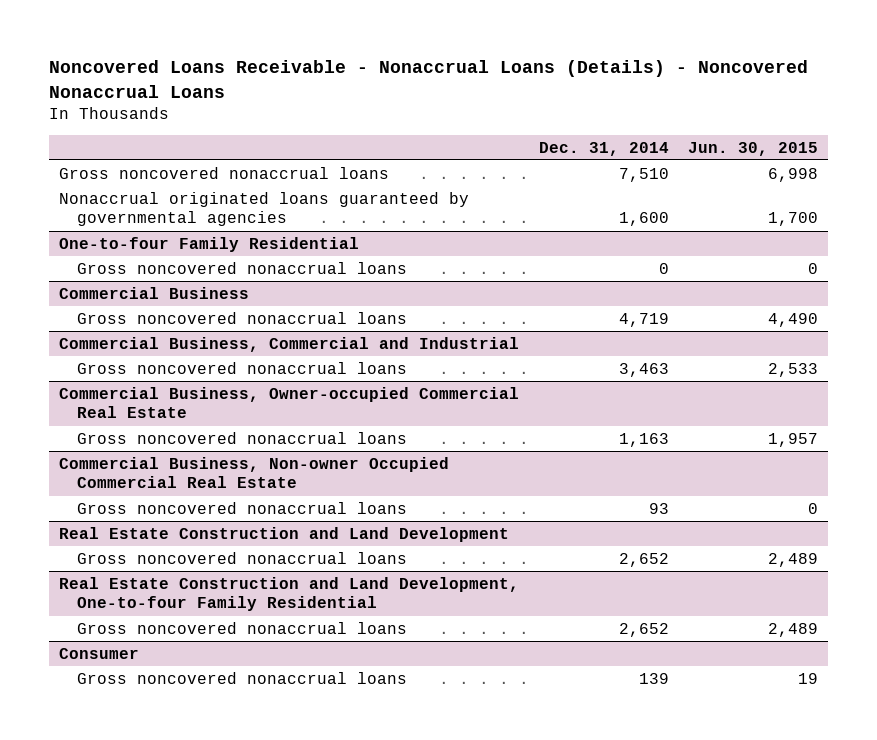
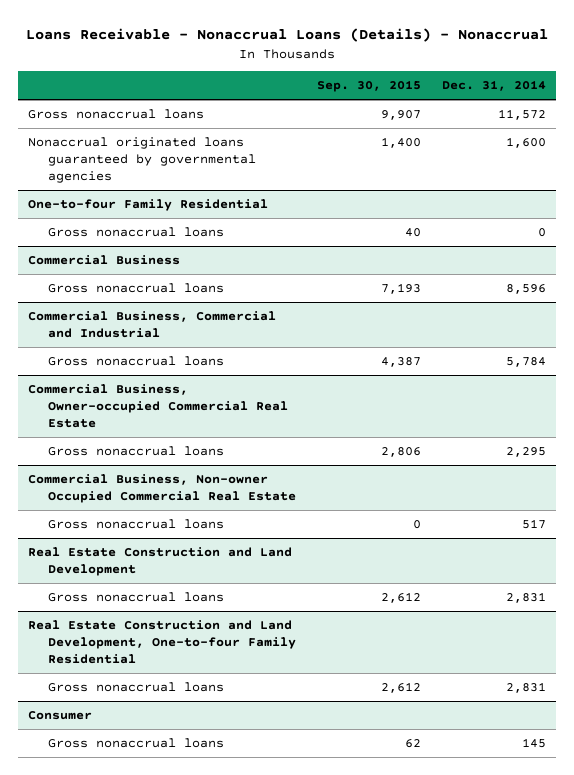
[48,60,808,98] Noncovered Loans Receivable - Nonaccrual Loans (Details) - Noncovered Nonaccrual Loans -> [26,28,549,43] Loans Receivable - Nonaccrual Loans (Details) - Nonaccrual
[688,141,819,156] Jun. 30, 2015 -> none
none -> [316,80,421,93] Sep. 30, 2015
[58,166,389,179] Gross noncovered nonaccrual loans -> [28,108,205,119] Gross nonaccrual loans
[618,167,669,182] 7,510 -> [497,108,546,120] 11,572
[76,261,407,274] Gross noncovered nonaccrual loans -> [48,226,225,237] Gross nonaccrual loans
[76,311,407,324] Gross noncovered nonaccrual loans -> [48,282,225,293] Gross nonaccrual loans
[618,312,669,327] 4,719 -> [505,283,546,294] 8,596
[76,361,407,374] Gross noncovered nonaccrual loans -> [48,355,225,366] Gross nonaccrual loans
[618,362,669,377] 3,463 -> [505,356,546,367] 5,784
[76,431,407,444] Gross noncovered nonaccrual loans -> [48,445,225,456] Gross nonaccrual loans
[618,432,669,447] 1,163 -> [505,446,546,457] 2,295
[76,501,407,514] Gross noncovered nonaccrual loans -> [48,518,225,529] Gross nonaccrual loans
[648,502,669,514] 93 -> [521,518,546,529] 517
[76,551,407,564] Gross noncovered nonaccrual loans -> [48,591,225,602] Gross nonaccrual loans
[618,552,669,567] 2,652 -> [505,591,546,603] 2,831
[76,621,407,634] Gross noncovered nonaccrual loans -> [48,681,225,692] Gross nonaccrual loans
[618,622,669,637] 2,652 -> [505,681,546,693] 2,831
[76,671,407,684] Gross noncovered nonaccrual loans -> [48,737,225,748] Gross nonaccrual loans
[638,672,669,684] 139 -> [521,737,546,748] 145

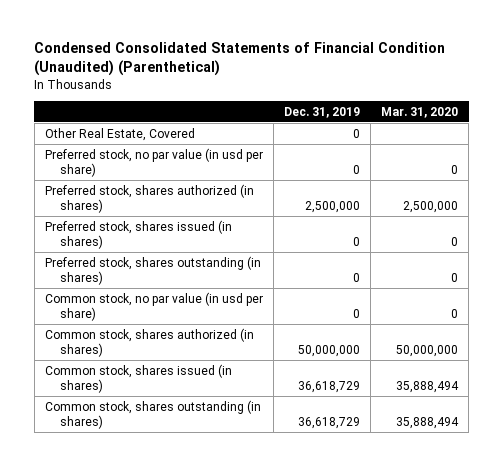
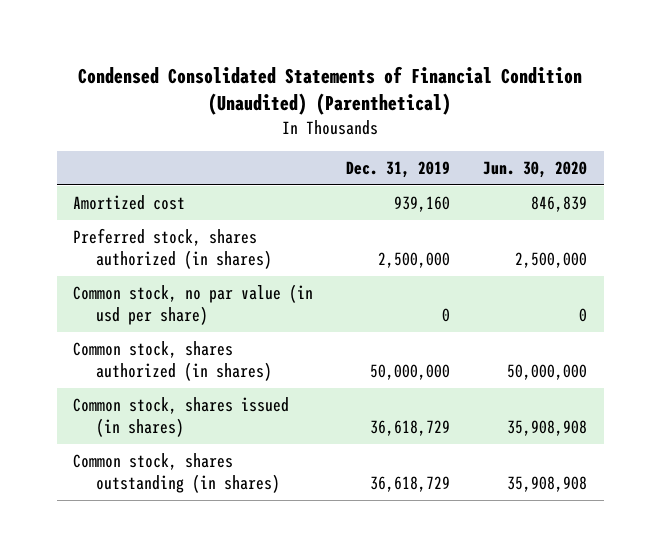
[381,106,459,118] Mar. 31, 2020 -> none
none -> [483,160,588,178] Jun. 30, 2020
[44,127,195,141] Other Real Estate, Covered -> none
[44,147,263,177] Preferred stock, no par value (in usd per share) -> none
none -> [73,194,186,210] Amortized cost
[44,219,232,249] Preferred stock, shares issued (in shares) -> none
[44,255,261,285] Preferred stock, shares outstanding (in shares) -> none

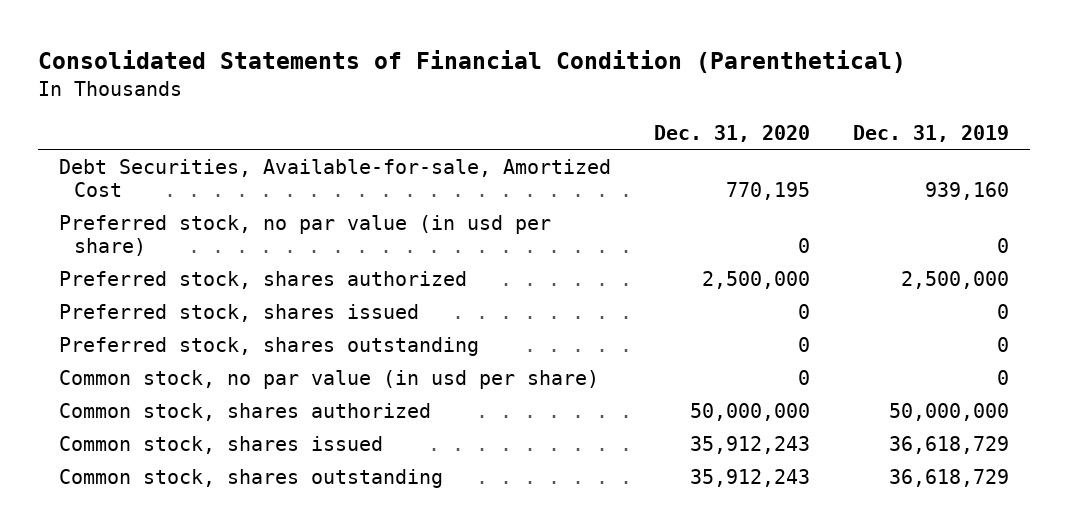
[78,66,583,116] Condensed Consolidated Statements of Financial Condition (Unaudited) (Parenthetical) -> [37,49,906,73] Consolidated Statements of Financial Condition (Parenthetical)
[483,160,588,178] Jun. 30, 2020 -> none
none -> [653,124,810,142] Dec. 31, 2020
[73,194,186,210] Amortized cost -> [58,158,611,198] Debt Securities, Available-for-sale, Amortized Cost
none -> [58,214,551,257] Preferred stock, no par value (in usd per share)
[73,227,272,270] Preferred stock, shares authorized (in shares) -> [58,270,467,289] Preferred stock, shares authorized
none -> [58,303,419,322] Preferred stock, shares issued
none -> [58,336,479,356] Preferred stock, shares outstanding
[73,340,272,382] Common stock, shares authorized (in shares) -> [58,402,431,421] Common stock, shares authorized
[73,396,290,438] Common stock, shares issued (in shares) -> [58,435,383,454] Common stock, shares issued
[73,452,280,494] Common stock, shares outstanding (in shares) -> [58,468,443,488] Common stock, shares outstanding

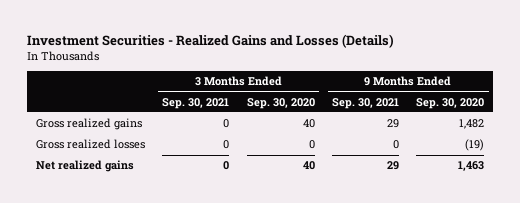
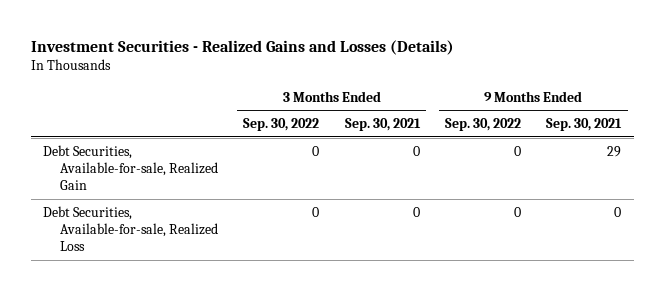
[246,97,315,109] Sep. 30, 2020 -> none
[416,97,485,109] Sep. 30, 2020 -> none
none -> [243,118,320,132] Sep. 30, 2022
none -> [445,118,522,132] Sep. 30, 2022
[36,160,135,173] Net realized gains -> none
[36,118,143,131] Gross realized gains -> [43,144,219,191] Debt Securities, Available-for-sale, Realized Gain
[36,139,146,150] Gross realized losses -> [43,205,219,252] Debt Securities, Available-for-sale, Realized Loss

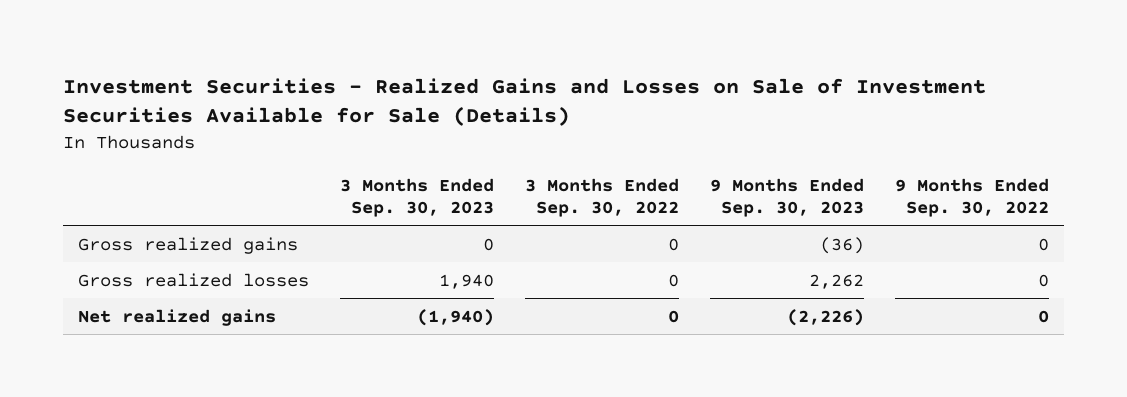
[30,39,454,55] Investment Securities - Realized Gains and Losses (Details) -> [63,77,987,127] Investment Securities - Realized Gains and Losses on Sale of Investment Securities Available for Sale (Details)
[344,118,421,132] Sep. 30, 2021 -> none
[546,118,623,132] Sep. 30, 2021 -> none
none -> [340,177,495,217] 3 Months Ended Sep. 30, 2023
none -> [710,177,865,217] 9 Months Ended Sep. 30, 2023
[43,144,219,191] Debt Securities, Available-for-sale, Realized Gain -> [78,236,299,254] Gross realized gains
[43,205,219,252] Debt Securities, Available-for-sale, Realized Loss -> [78,272,310,287] Gross realized losses
none -> [78,308,277,326] Net realized gains

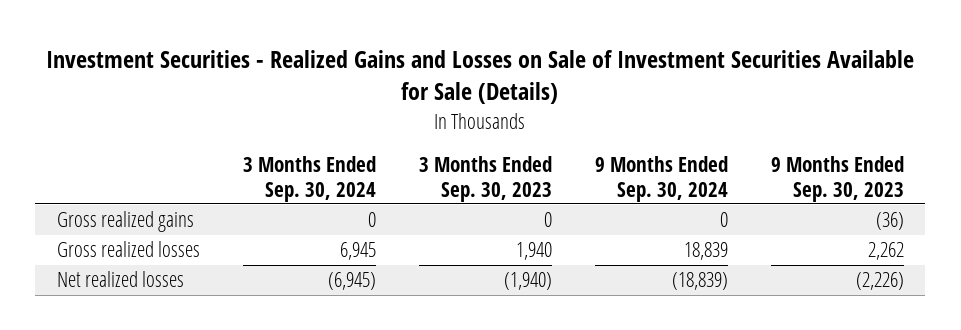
[525,177,680,217] 3 Months Ended Sep. 30, 2022 -> none
[894,177,1049,217] 9 Months Ended Sep. 30, 2022 -> none
none -> [242,155,376,202] 3 Months Ended Sep. 30, 2024
none -> [594,155,728,202] 9 Months Ended Sep. 30, 2024
[78,308,277,326] Net realized gains -> [56,271,184,288] Net realized losses

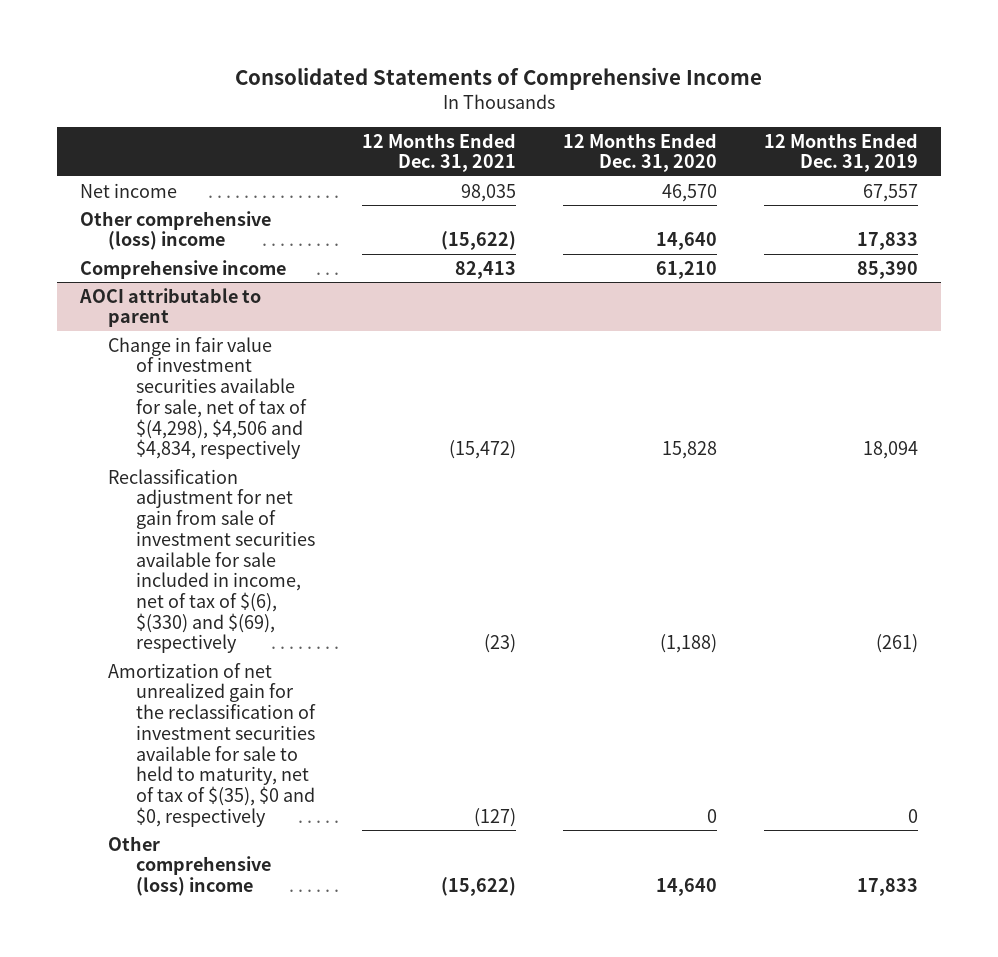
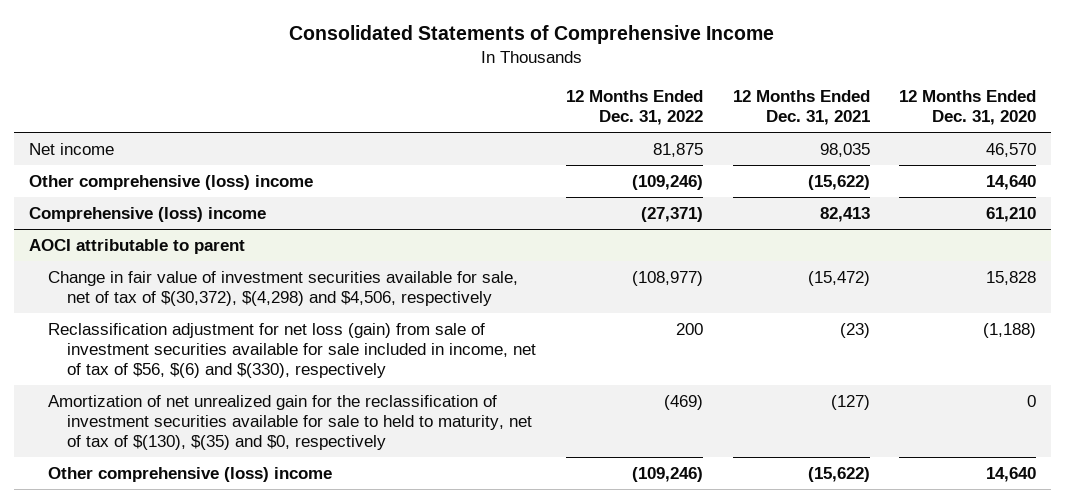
[764,132,919,173] 12 Months Ended Dec. 31, 2019 -> none
none -> [566,90,704,126] 12 Months Ended Dec. 31, 2022
[80,259,287,279] Comprehensive income -> [28,207,266,223] Comprehensive (loss) income
[108,336,308,460] Change in fair value of investment securities available for sale, net of tax of $(4,298), $4,506 and $4,834, respectively -> [48,271,519,306] Change in fair value of investment securities available for sale, net of tax of $(30,372), $(4,298) and $4,506, respectively
[108,468,316,654] Reclassification adjustment for net gain from sale of investment securities available for sale included in income, net of tax of $(6), $(330) and $(69), respectively -> [48,323,537,378] Reclassification adjustment for net loss (gain) from sale of investment securities available for sale included in income, net of tax of $56, $(6) and $(330), respectively
[108,662,317,827] Amortization of net unrealized gain for the reclassification of investment securities available for sale to held to maturity, net of tax of $(35), $0 and $0, respectively -> [48,395,533,450] Amortization of net unrealized gain for the reclassification of investment securities available for sale to held to maturity, net of tax of $(130), $(35) and $0, respectively

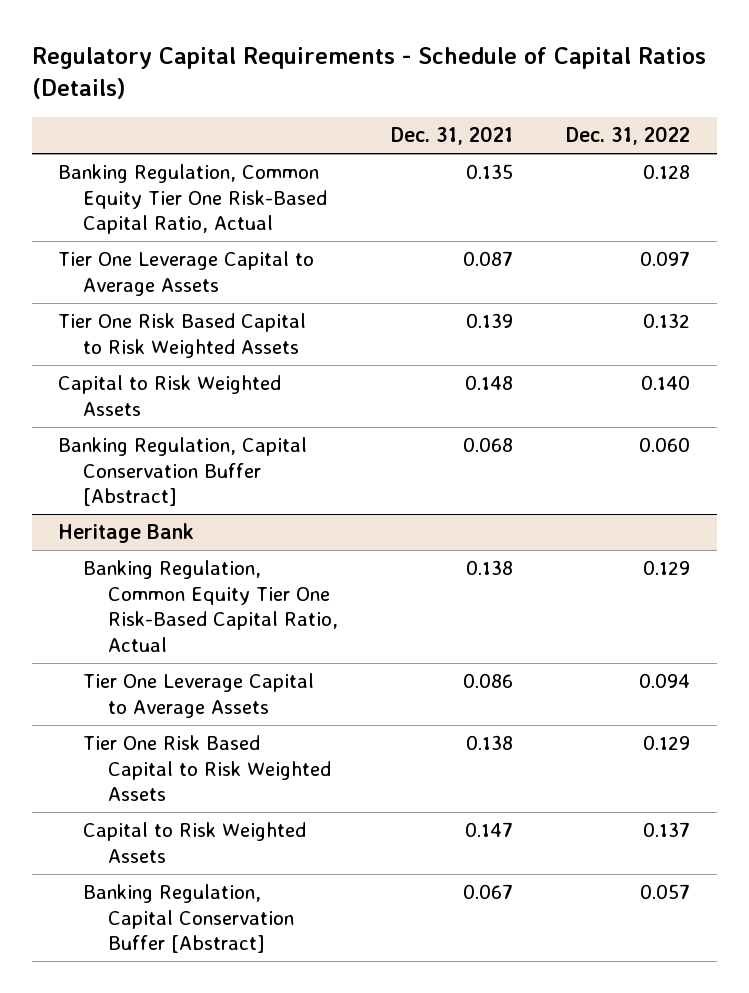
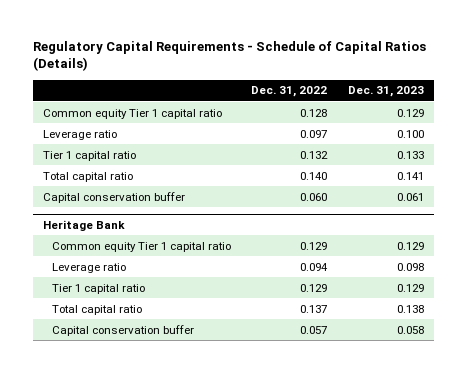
[390,126,513,146] Dec. 31, 2021 -> none
none -> [347,86,424,98] Dec. 31, 2023
[58,164,327,235] Banking Regulation, Common Equity Tier One Risk-Based Capital Ratio, Actual -> [42,108,222,119] Common equity Tier 1 capital ratio
[58,251,315,296] Tier One Leverage Capital to Average Assets -> [42,129,117,140] Leverage ratio
[58,313,307,358] Tier One Risk Based Capital to Risk Weighted Assets -> [42,150,136,161] Tier 1 capital ratio
[58,375,282,416] Capital to Risk Weighted Assets -> [42,171,133,182] Total capital ratio
[58,437,308,507] Banking Regulation, Capital Conservation Buffer [Abstract] -> [42,191,185,203] Capital conservation buffer
[82,560,338,652] Banking Regulation, Common Equity Tier One Risk-Based Capital Ratio, Actual -> [52,241,232,252] Common equity Tier 1 capital ratio
[82,673,314,718] Tier One Leverage Capital to Average Assets -> [52,262,127,273] Leverage ratio
[82,735,331,802] Tier One Risk Based Capital to Risk Weighted Assets -> [52,283,146,294] Tier 1 capital ratio
[82,822,306,863] Capital to Risk Weighted Assets -> [52,304,143,315] Total capital ratio
[82,884,294,954] Banking Regulation, Capital Conservation Buffer [Abstract] -> [52,324,195,336] Capital conservation buffer

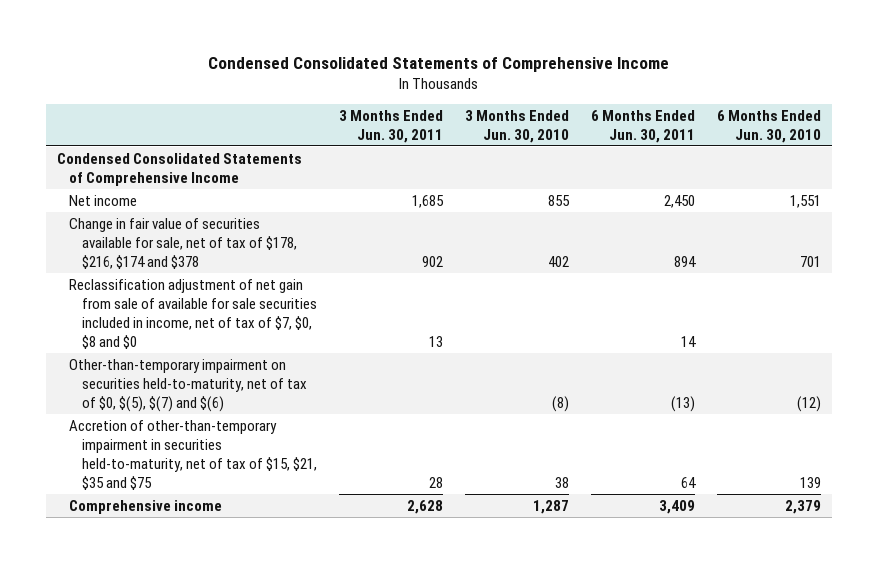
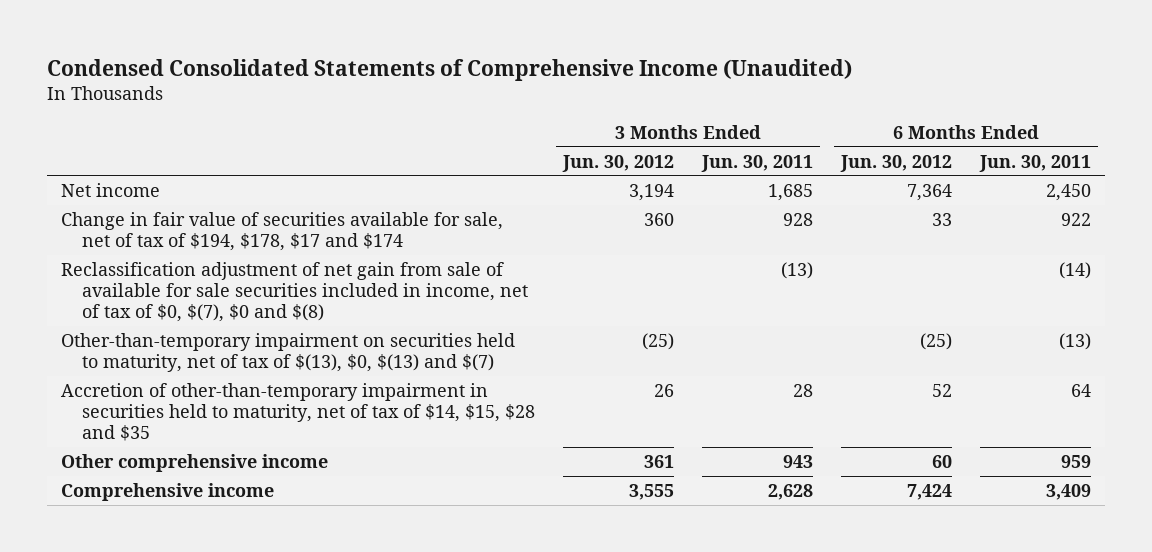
[207,57,669,73] Condensed Consolidated Statements of Comprehensive Income -> [47,58,853,81] Condensed Consolidated Statements of Comprehensive Income (Unaudited)
[464,109,569,143] 3 Months Ended Jun. 30, 2010 -> none
[716,109,821,143] 6 Months Ended Jun. 30, 2010 -> none
none -> [561,154,674,172] Jun. 30, 2012
none -> [839,154,952,172] Jun. 30, 2012
[56,152,302,186] Condensed Consolidated Statements of Comprehensive Income -> none
[69,217,297,269] Change in fair value of securities available for sale, net of tax of $178, $216, $174 and $378 -> [61,211,504,252] Change in fair value of securities available for sale, net of tax of $194, $178, $17 and $174
[421,255,443,267] 902 -> [782,212,813,226] 928
[673,255,696,267] 894 -> [1060,212,1091,226] 922
[69,278,317,349] Reclassification adjustment of net gain from sale of available for sale securities included in income, net of tax of $7, $0, $8 and $0 -> [61,261,528,323] Reclassification adjustment of net gain from sale of available for sale securities included in income, net of tax of $0, $(7), $0 and $(8)
[428,335,443,347] 13 -> [780,261,813,279] (13)
[680,335,696,347] 14 -> [1058,261,1091,279] (14)
[69,358,307,412] Other-than-temporary impairment on securities held-to-maturity, net of tax of $0, $(5), $(7) and $(6) -> [61,332,516,373] Other-than-temporary impairment on securities held to maturity, net of tax of $(13), $0, $(13) and $(7)
[69,419,317,490] Accretion of other-than-temporary impairment in securities held-to-maturity, net of tax of $15, $21, $35 and $75 -> [61,382,535,442] Accretion of other-than-temporary impairment in securities held to maturity, net of tax of $14, $15, $28 and $35
none -> [61,453,329,472] Other comprehensive income

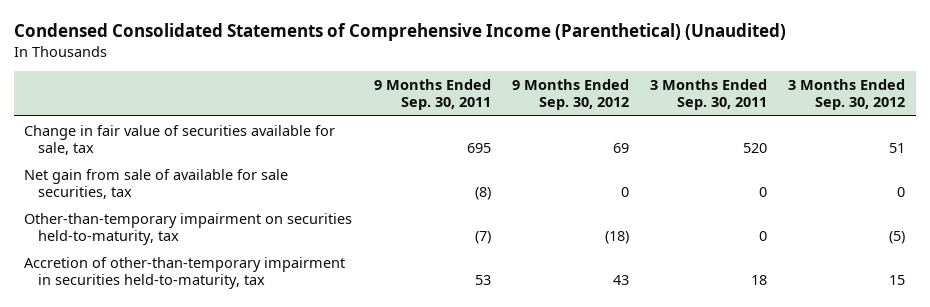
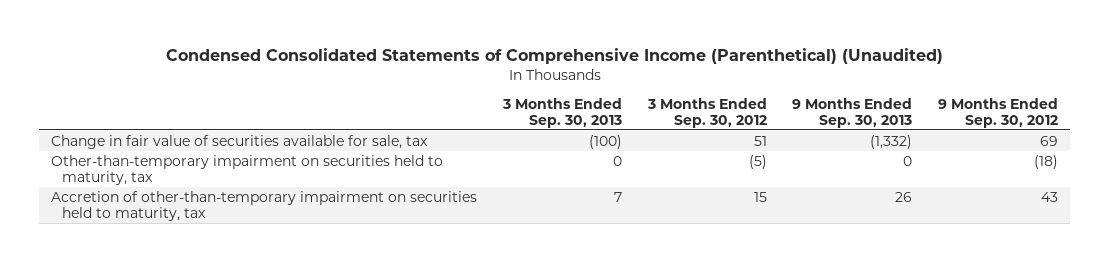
[373,79,491,111] 9 Months Ended Sep. 30, 2011 -> none
[649,79,767,111] 3 Months Ended Sep. 30, 2011 -> none
none -> [502,97,623,128] 3 Months Ended Sep. 30, 2013
none -> [792,97,913,128] 9 Months Ended Sep. 30, 2013
[24,168,289,200] Net gain from sale of available for sale securities, tax -> none
[24,212,353,246] Other-than-temporary impairment on securities held-to-maturity, tax -> [51,154,444,186] Other-than-temporary impairment on securities held to maturity, tax
[24,256,346,290] Accretion of other-than-temporary impairment in securities held-to-maturity, tax -> [51,190,478,222] Accretion of other-than-temporary impairment on securities held to maturity, tax

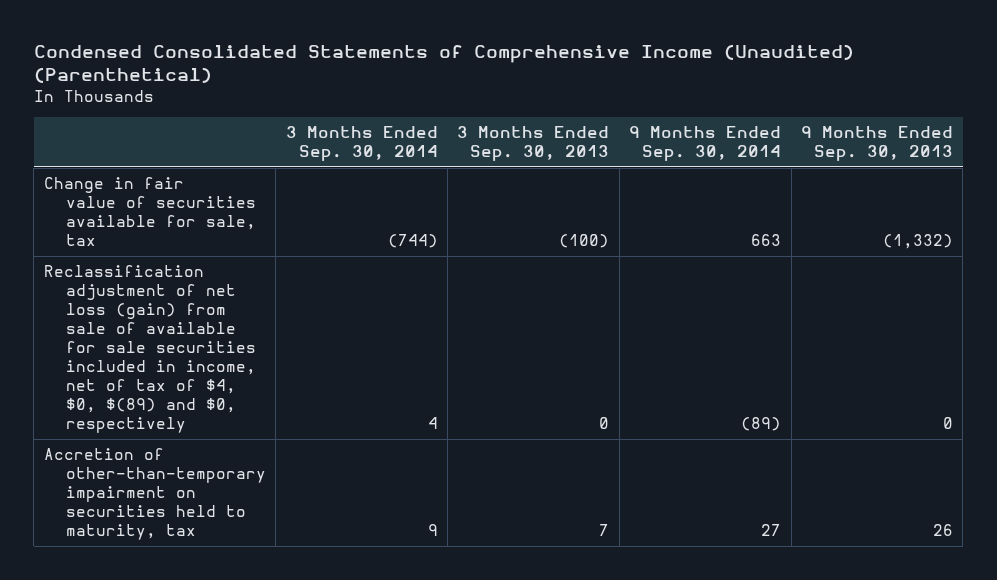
[165,47,943,64] Condensed Consolidated Statements of Comprehensive Income (Parenthetical) (Unaudited) -> [33,43,854,84] Condensed Consolidated Statements of Comprehensive Income (Unaudited) (Parenthetical)
[646,97,767,128] 3 Months Ended Sep. 30, 2012 -> none
[937,97,1058,128] 9 Months Ended Sep. 30, 2012 -> none
none -> [285,126,438,162] 3 Months Ended Sep. 30, 2014
none -> [629,126,782,162] 9 Months Ended Sep. 30, 2014
[51,154,444,186] Other-than-temporary impairment on securities held to maturity, tax -> none
none -> [43,264,256,434] Reclassification adjustment of net loss (gain) from sale of available for sale securities included in income, net of tax of $4, $0, $(89) and $0, respectively

